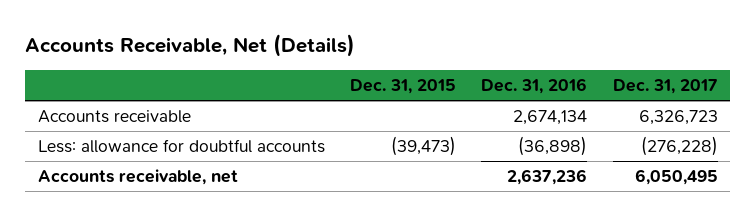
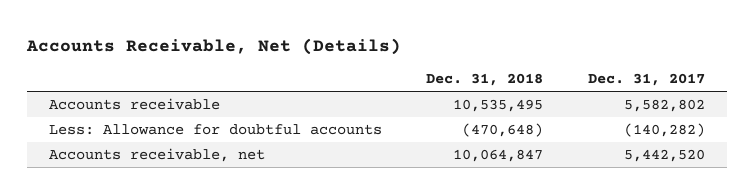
[349,79,456,95] Dec. 31, 2015 -> none
[481,78,588,95] Dec. 31, 2016 -> none
none -> [426,73,544,87] Dec. 31, 2018
[638,110,718,126] 6,326,723 -> [623,99,705,113] 5,582,802
[37,139,325,154] Less: allowance for doubtful accounts -> [49,124,383,136] Less: Allowance for doubtful accounts
[640,136,718,157] (276,228) -> [623,123,705,138] (140,282)
[634,169,718,186] 6,050,495 -> [623,149,705,163] 5,442,520

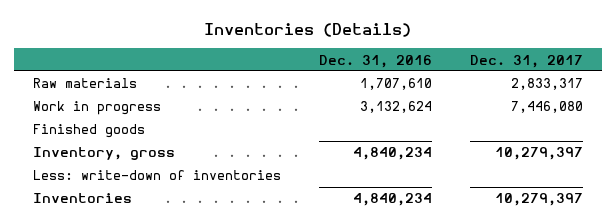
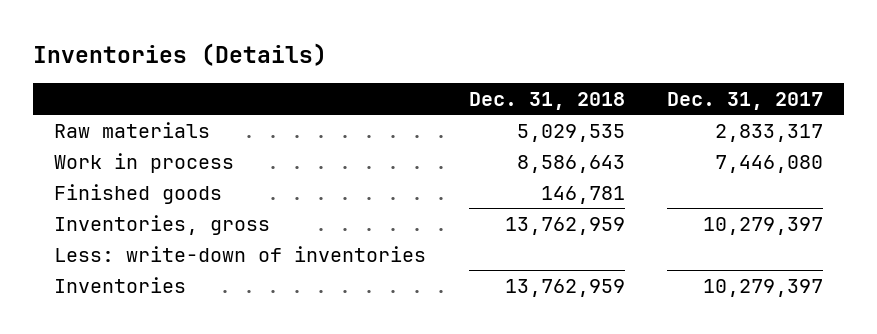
[319,54,433,68] Dec. 31, 2016 -> none
none -> [468,91,625,110] Dec. 31, 2018
[33,101,162,116] Work in progress -> [54,152,235,173] Work in process
[33,147,176,161] Inventory, gross -> [54,214,271,235] Inventories, gross

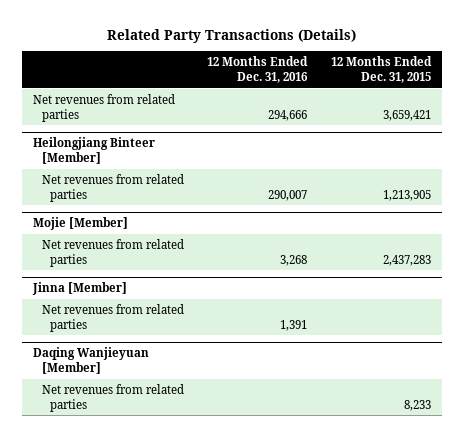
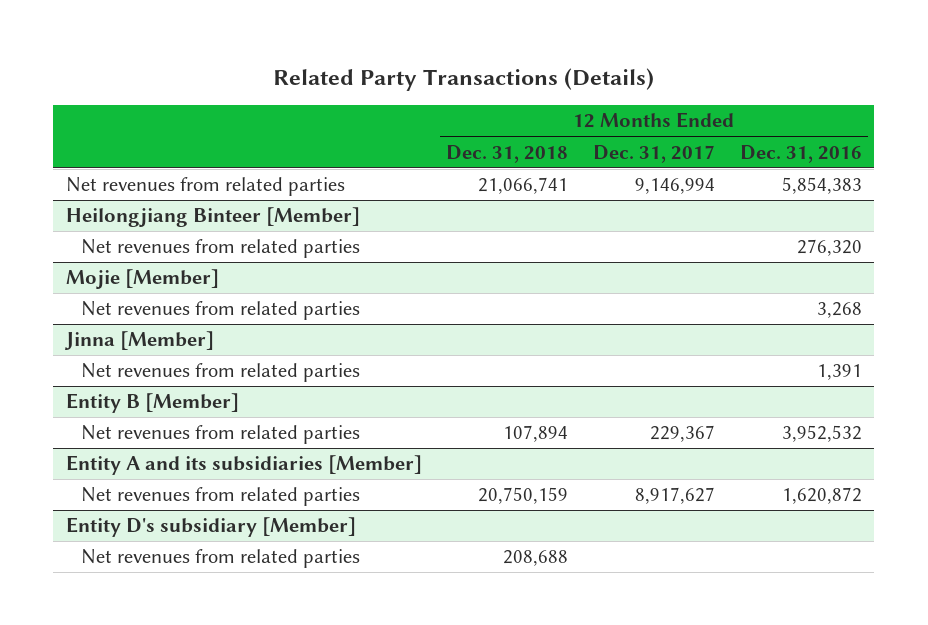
[330,56,432,84] 12 Months Ended Dec. 31, 2015 -> none
none -> [446,144,569,163] Dec. 31, 2018
none -> [593,144,716,163] Dec. 31, 2017
[268,109,308,121] 294,666 -> [781,177,862,195] 5,854,383
[268,189,308,201] 290,007 -> [796,239,862,257] 276,320
[33,347,150,375] Daqing Wanjieyuan [Member] -> none
none -> [65,393,239,414] Entity B [Member]
none -> [80,425,360,445] Net revenues from related parties
none -> [65,455,422,476] Entity A and its subsidiaries [Member]
none -> [80,487,360,507] Net revenues from related parties
none -> [65,517,356,538] Entity D's subsidiary [Member]

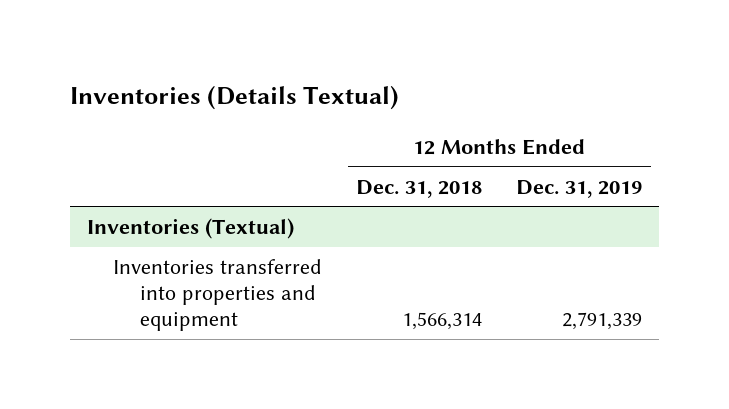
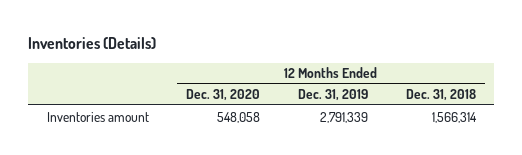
[69,85,399,111] Inventories (Details Textual) -> [27,37,156,50] Inventories (Details)
none -> [186,89,261,102] Dec. 31, 2020
[86,218,294,240] Inventories (Textual) -> none
[113,259,323,332] Inventories transferred into properties and equipment -> [46,111,149,122] Inventories amount

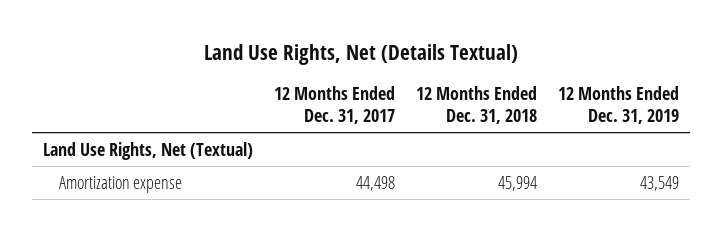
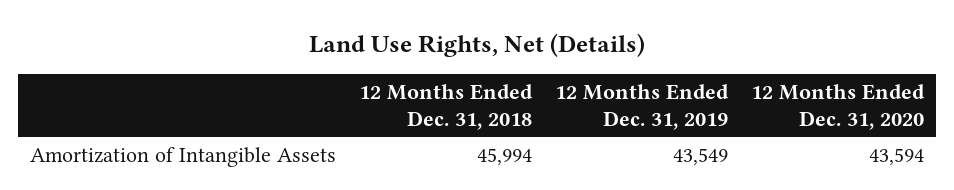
[203,43,518,65] Land Use Rights, Net (Details Textual) -> [309,33,646,58] Land Use Rights, Net (Details)
[273,86,395,125] 12 Months Ended Dec. 31, 2017 -> none
none -> [751,83,926,130] 12 Months Ended Dec. 31, 2020
[42,141,253,160] Land Use Rights, Net (Textual) -> none
[59,175,183,193] Amortization expense -> [29,146,336,167] Amortization of Intangible Assets

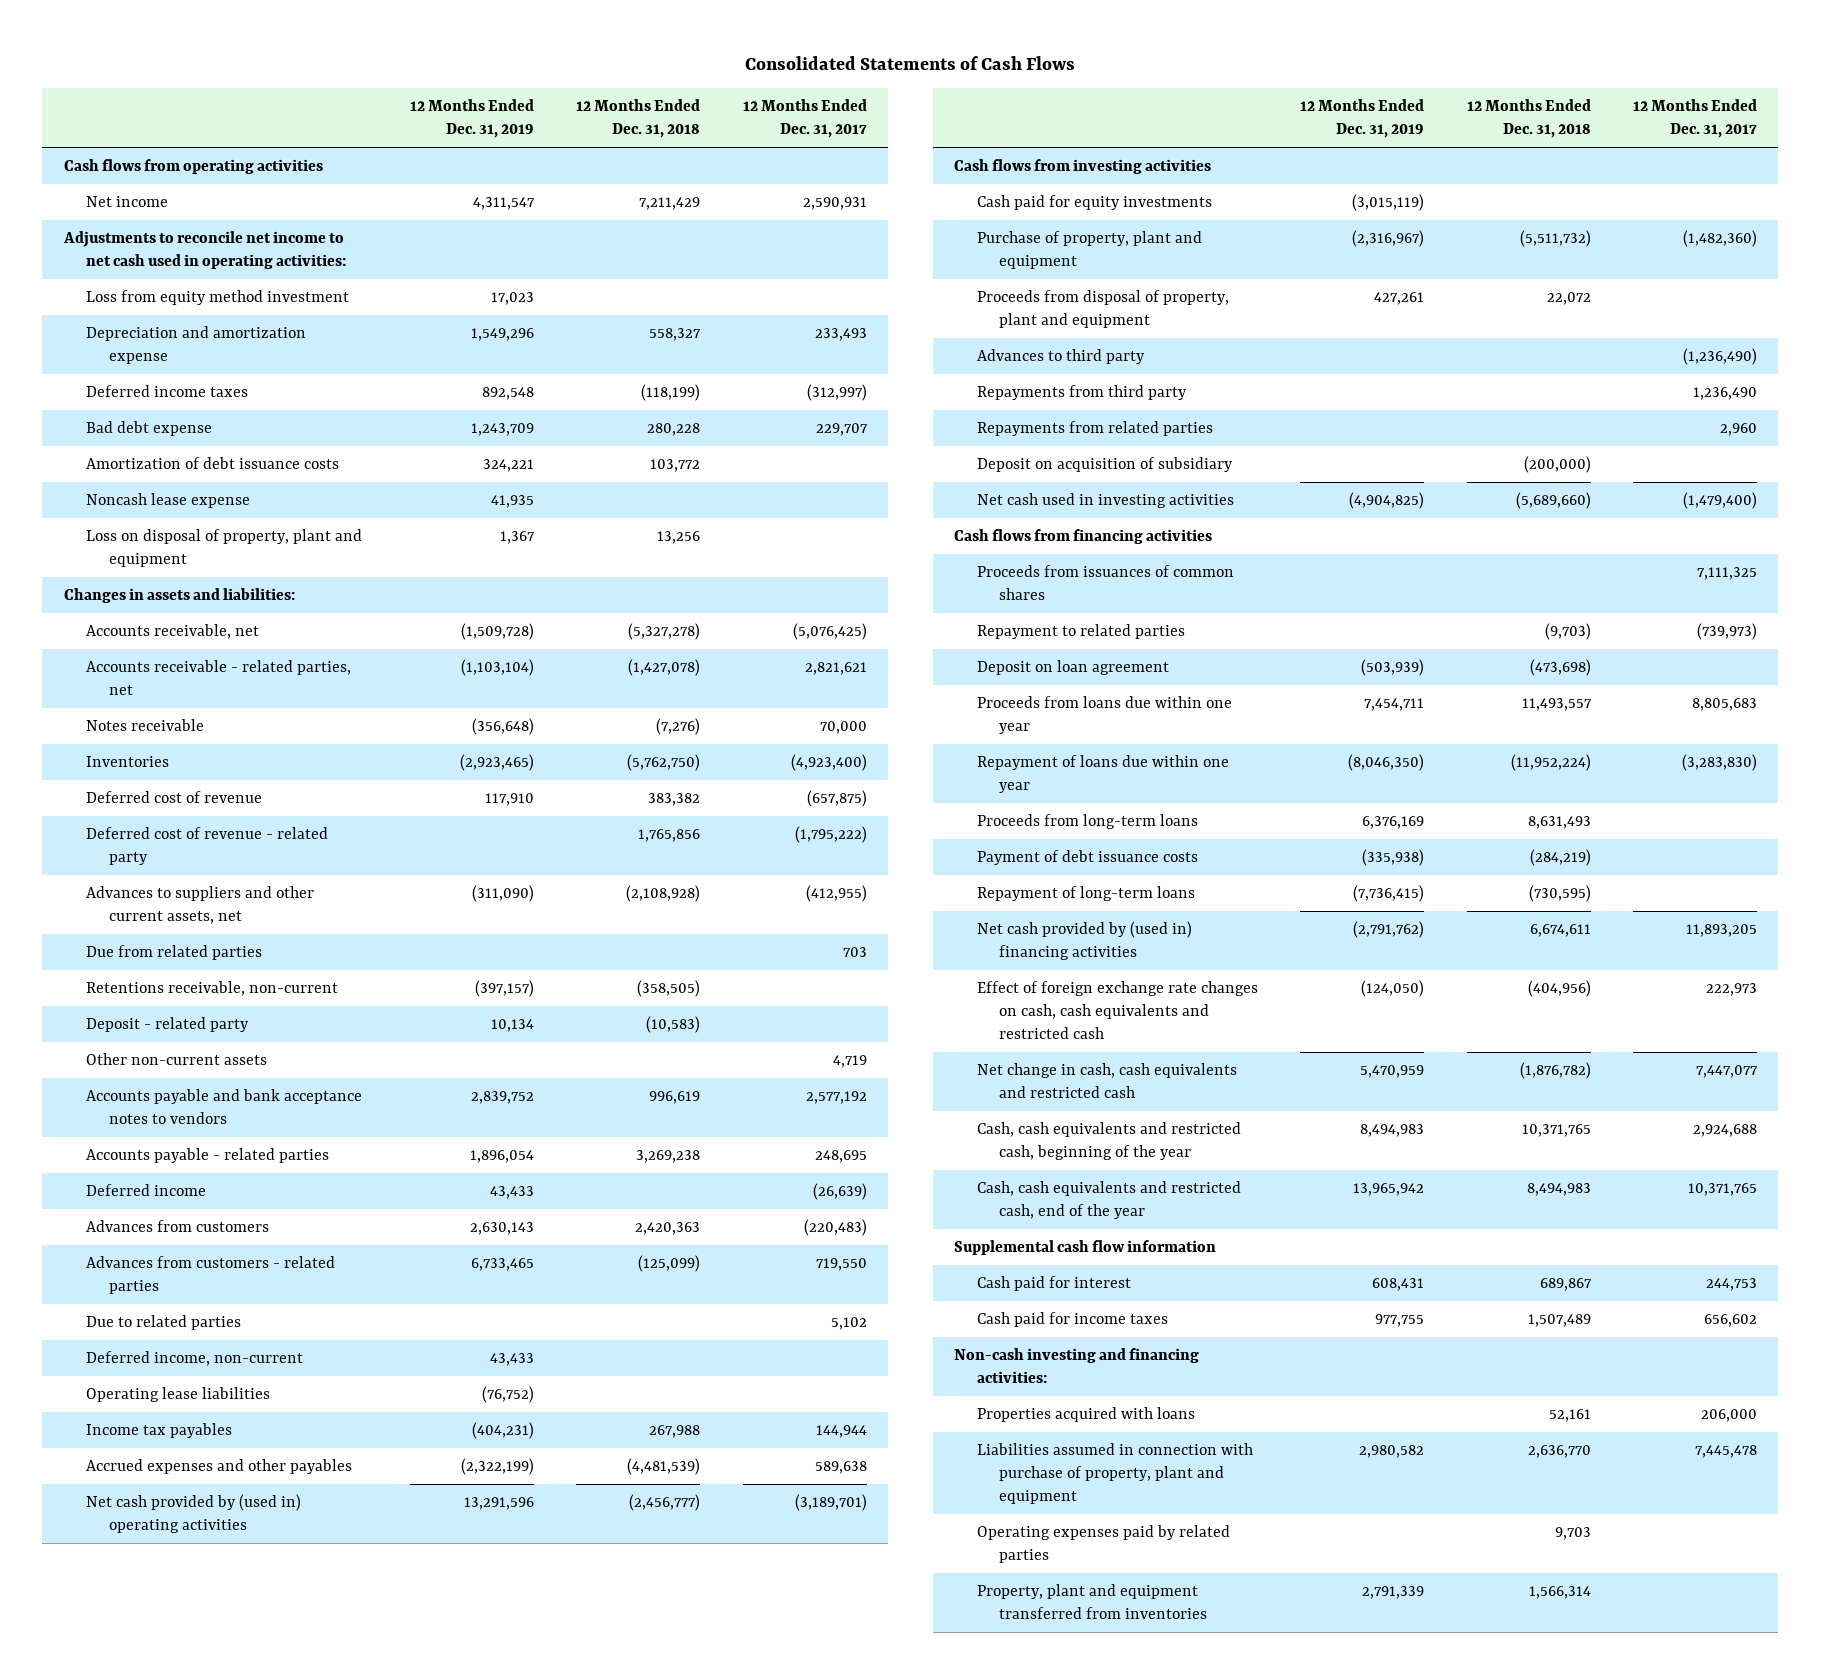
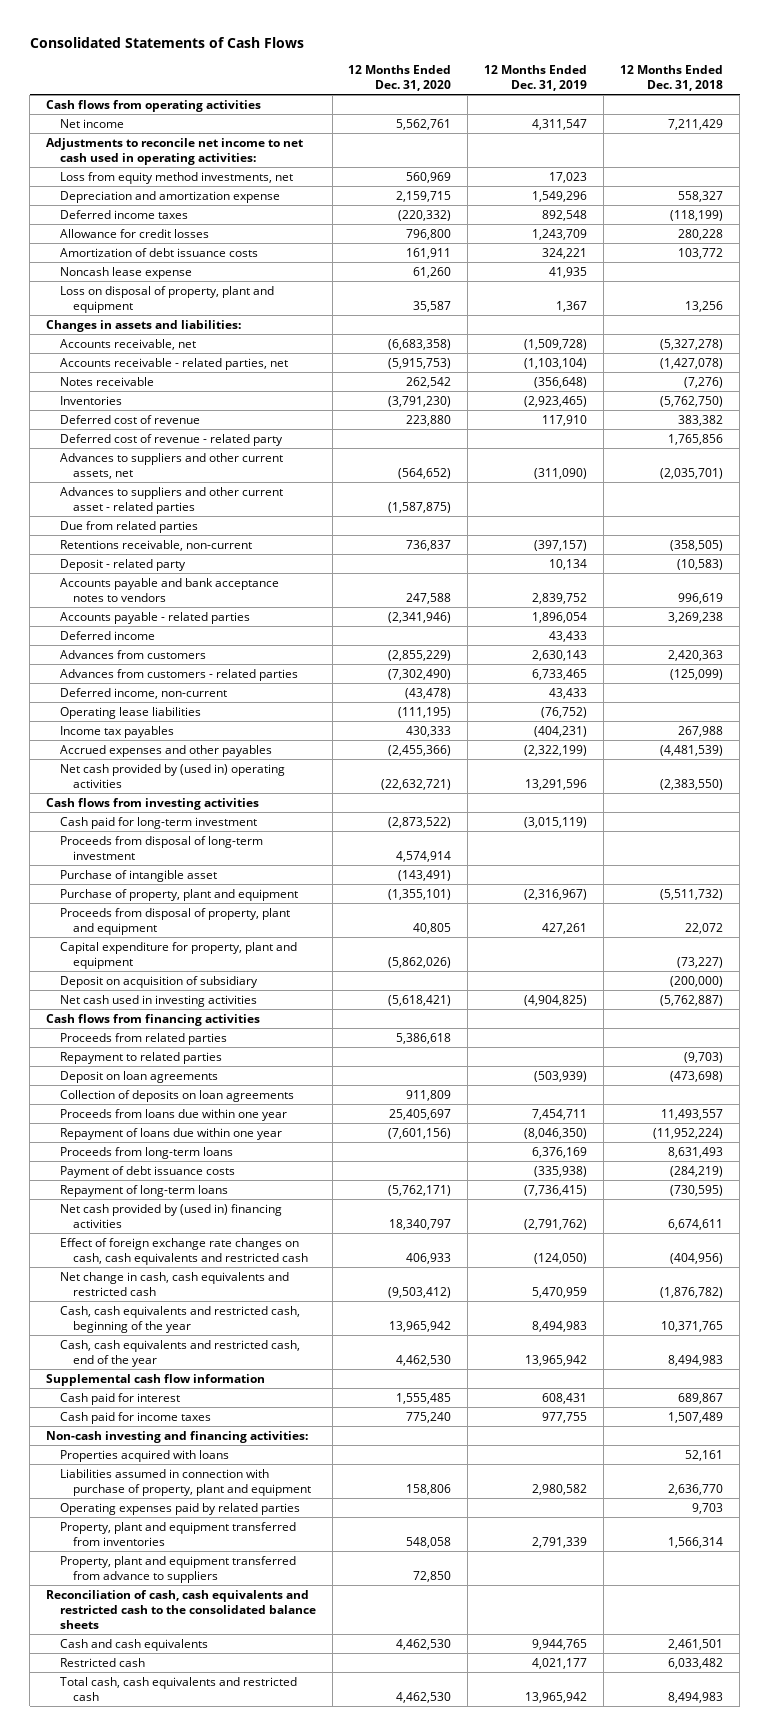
[742,99,867,139] 12 Months Ended Dec. 31, 2017 -> none
none -> [348,65,452,92] 12 Months Ended Dec. 31, 2020
[86,290,350,306] Loss from equity method investment -> [59,171,293,184] Loss from equity method investments, net
[86,421,213,437] Bad debt expense -> [59,228,209,238] Allowance for credit losses
[626,885,701,903] (2,108,928) -> [660,467,724,479] (2,035,701)
none -> [59,486,283,514] Advances to suppliers and other current asset - related parties
[86,1053,268,1066] Other non-current assets -> none
[86,1315,242,1331] Due to related parties -> none
[629,1494,701,1512] (2,456,777) -> [660,778,724,790] (2,383,550)
[976,195,1212,211] Cash paid for equity investments -> [59,816,257,829] Cash paid for long-term investment
none -> [59,835,263,860] Proceeds from disposal of long-term investment
none -> [59,869,217,882] Purchase of intangible asset
[976,349,1145,365] Advances to third party -> none
[976,385,1187,401] Repayments from third party -> none
[976,421,1213,437] Repayments from related parties -> none
none -> [59,941,297,969] Capital expenditure for property, plant and equipment
[1515,492,1591,510] (5,689,660) -> [660,994,724,1006] (5,762,887)
[976,565,1234,601] Proceeds from issuances of common shares -> none
none -> [59,1032,227,1045] Proceeds from related parties
[976,660,1169,676] Deposit on loan agreement -> [59,1070,218,1083] Deposit on loan agreements
none -> [59,1089,294,1102] Collection of deposits on loan agreements
none -> [59,1555,296,1583] Property, plant and equipment transferred from advance to suppliers
none -> [46,1589,316,1629] Reconciliation of cash, cash equivalents and restricted cash to the consolidated balance sheets
none -> [59,1638,208,1651] Cash and cash equivalents
none -> [59,1657,145,1667] Restricted cash
none -> [59,1676,297,1701] Total cash, cash equivalents and restricted cash

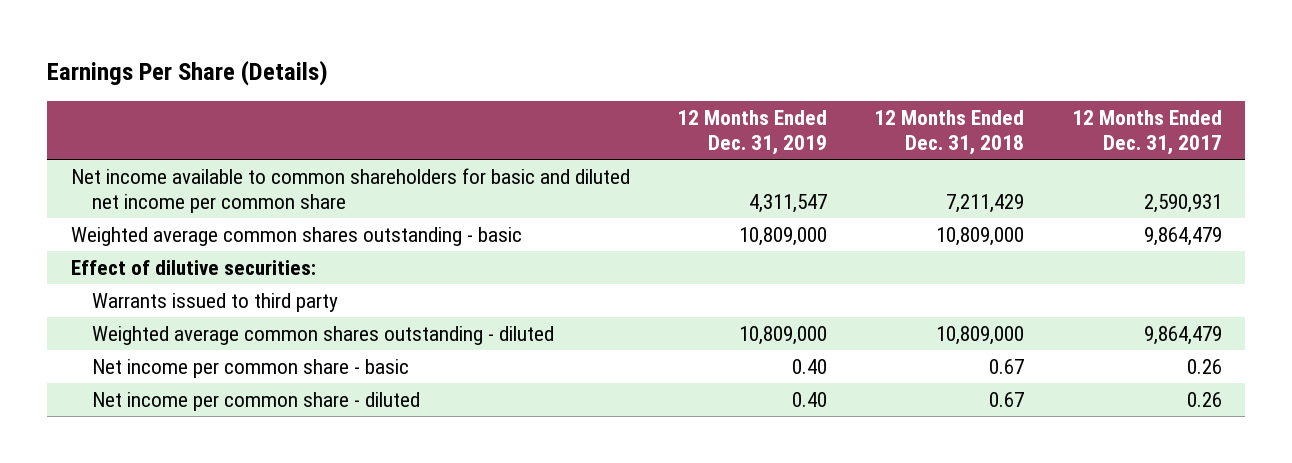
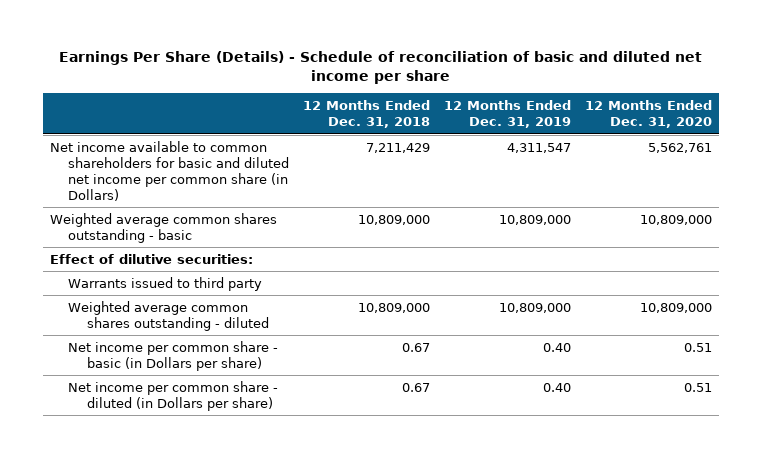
[47,60,329,87] Earnings Per Share (Details) -> [58,50,702,84] Earnings Per Share (Details) - Schedule of reconciliation of basic and diluted net income per share
[1071,110,1222,156] 12 Months Ended Dec. 31, 2017 -> none
none -> [585,99,713,128] 12 Months Ended Dec. 31, 2020
[70,168,630,213] Net income available to common shareholders for basic and diluted net income per common share -> [49,140,290,201] Net income available to common shareholders for basic and diluted net income per common share (in Dollars)
[91,359,409,379] Net income per common share - basic -> [68,340,279,371] Net income per common share - basic (in Dollars per share)
[91,392,420,412] Net income per common share - diluted -> [68,380,279,411] Net income per common share - diluted (in Dollars per share)

